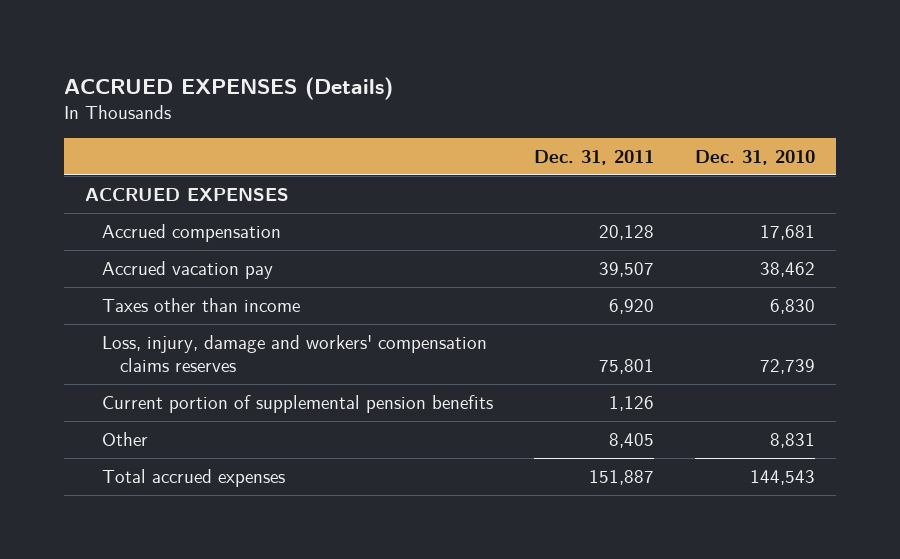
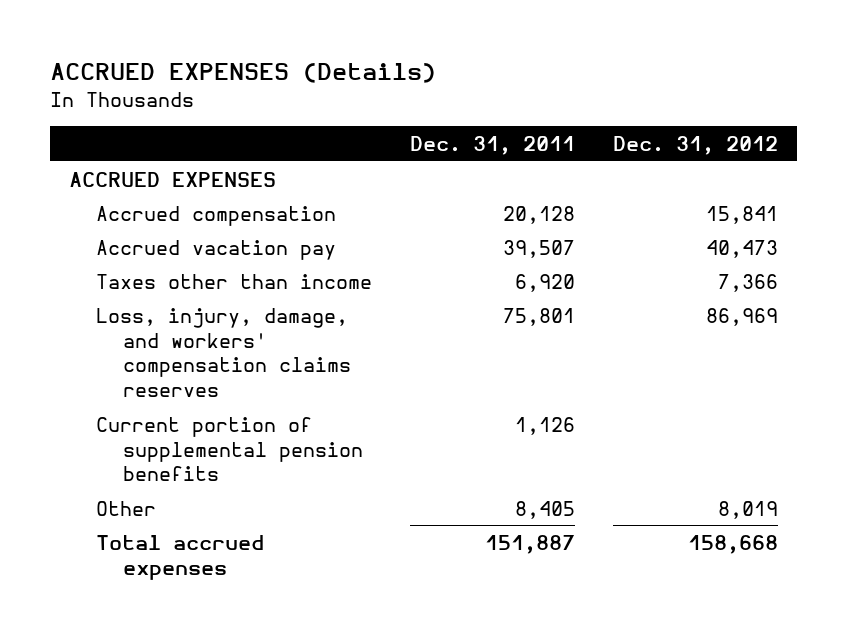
[695,150,816,166] Dec. 31, 2010 -> none
none -> [613,136,779,156] Dec. 31, 2012
[102,335,488,373] Loss, injury, damage and workers' compensation claims reserves -> [96,307,352,398] Loss, injury, damage, and workers' compensation claims reserves

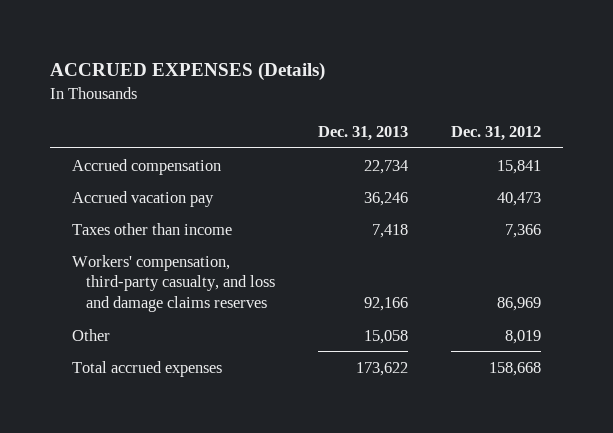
[410,136,576,156] Dec. 31, 2011 -> none
none -> [318,126,409,142] Dec. 31, 2013
[68,171,276,187] ACCRUED EXPENSES -> none
[96,416,364,482] Current portion of supplemental pension benefits -> none
[96,307,352,398] Loss, injury, damage, and workers' compensation claims reserves -> [72,254,276,312] Workers' compensation, third-party casualty, and loss and damage claims reserves

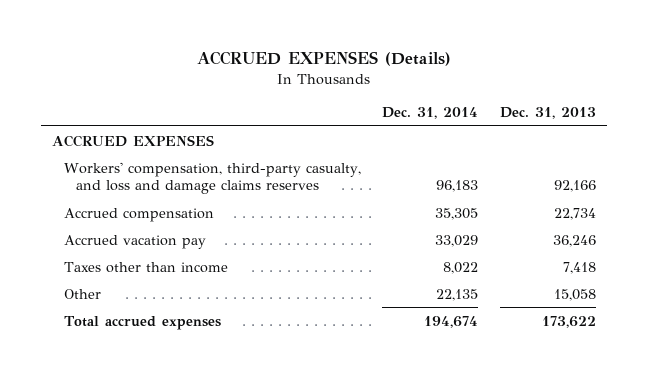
[451,126,542,142] Dec. 31, 2012 -> none
none -> [382,106,479,119] Dec. 31, 2014
none -> [52,134,215,147] ACCRUED EXPENSES
[72,254,276,312] Workers' compensation, third-party casualty, and loss and damage claims reserves -> [63,161,361,195] Workers' compensation, third-party casualty, and loss and damage claims reserves

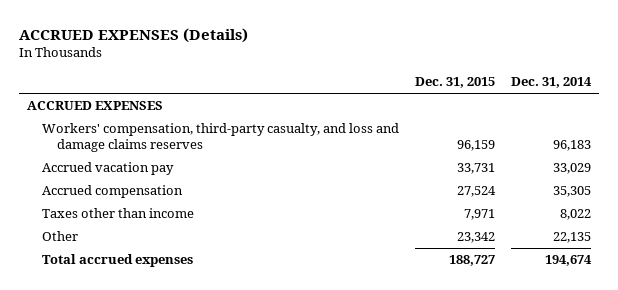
[499,106,596,119] Dec. 31, 2013 -> none
none -> [414,77,495,89] Dec. 31, 2015
[63,207,214,222] Accrued compensation -> [42,185,184,199] Accrued compensation

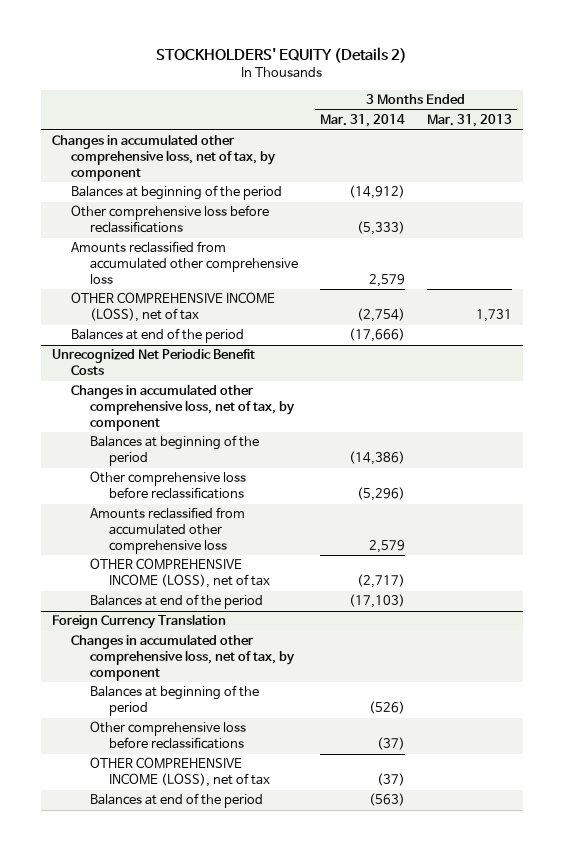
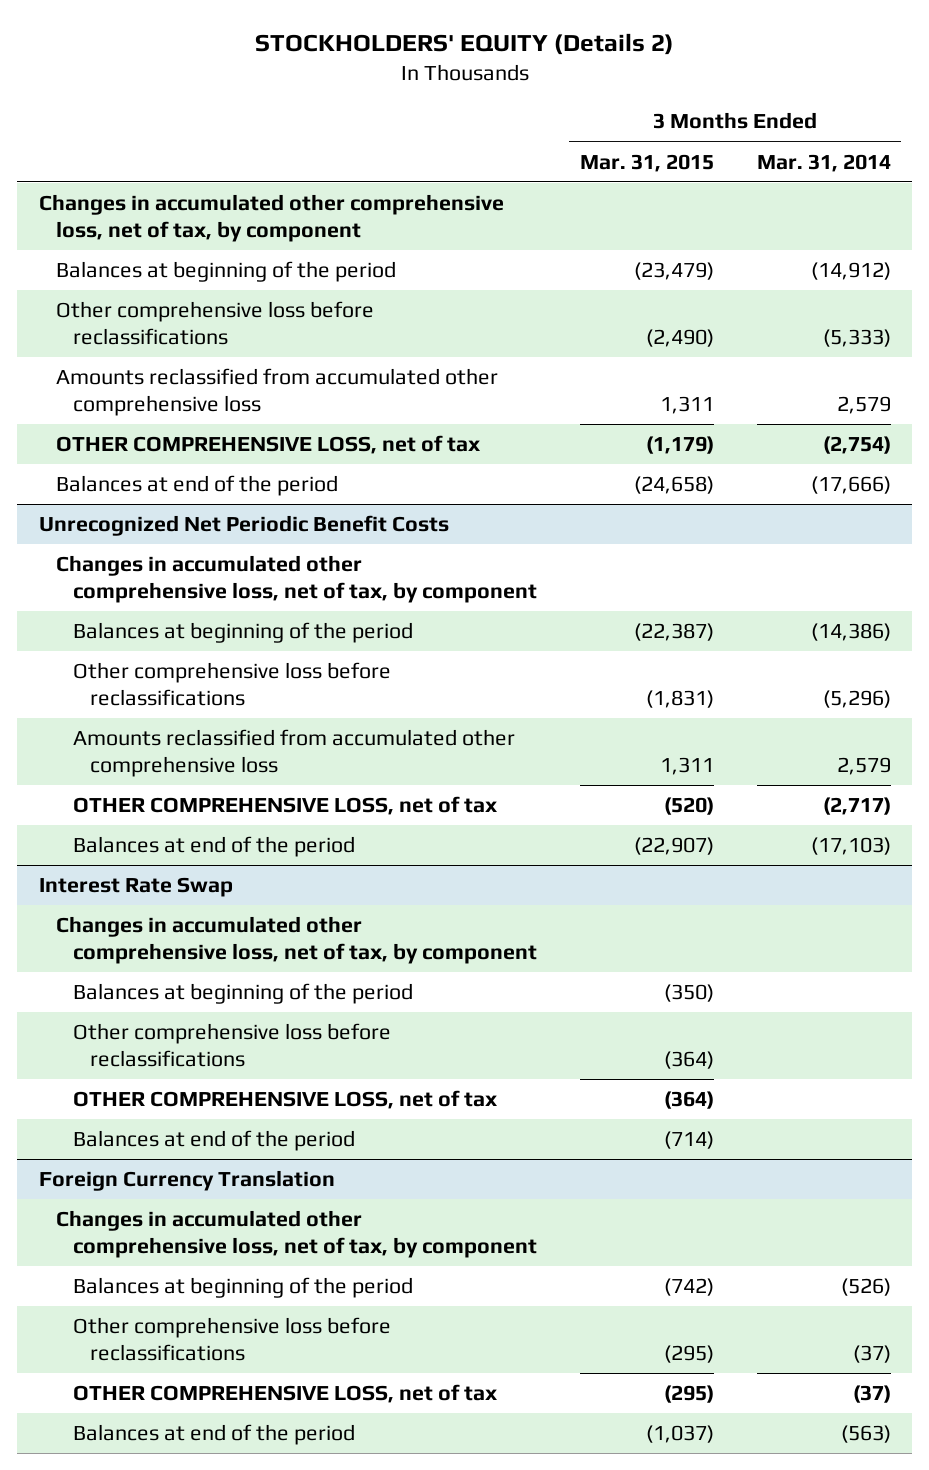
[426,114,512,128] Mar. 31, 2013 -> none
none -> [579,153,714,172] Mar. 31, 2015
[71,292,276,323] OTHER COMPREHENSIVE INCOME (LOSS), net of tax -> [55,435,481,455] OTHER COMPREHENSIVE LOSS, net of tax
[90,558,271,589] OTHER COMPREHENSIVE INCOME (LOSS), net of tax -> [73,796,499,816] OTHER COMPREHENSIVE LOSS, net of tax
none -> [38,877,233,898] Interest Rate Swap
none -> [55,916,538,965] Changes in accumulated other comprehensive loss, net of tax, by component
none -> [73,983,414,1005] Balances at beginning of the period
none -> [73,1023,392,1068] Other comprehensive loss before reclassifications
none -> [73,1090,499,1110] OTHER COMPREHENSIVE LOSS, net of tax
none -> [73,1130,356,1152] Balances at end of the period
[90,757,271,788] OTHER COMPREHENSIVE INCOME (LOSS), net of tax -> [73,1384,499,1404] OTHER COMPREHENSIVE LOSS, net of tax

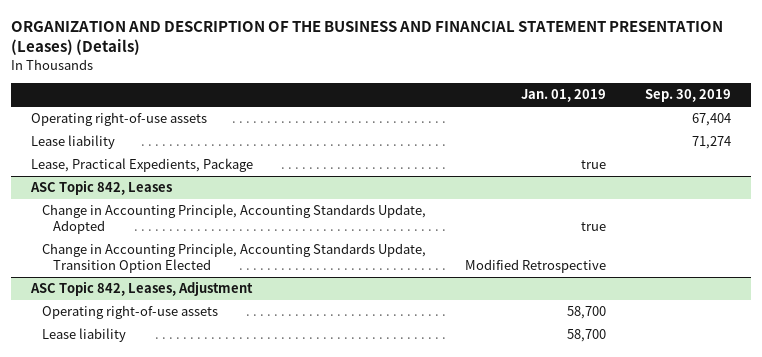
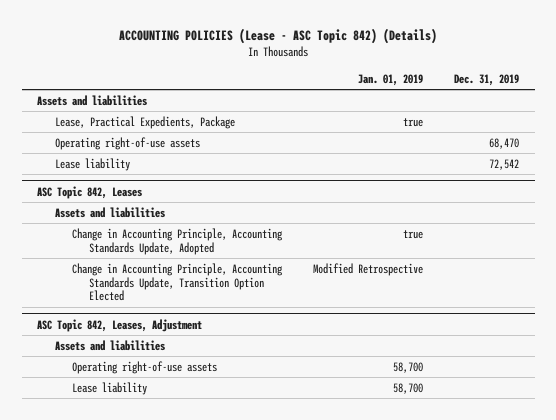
[11,20,724,56] ORGANIZATION AND DESCRIPTION OF THE BUSINESS AND FINANCIAL STATEMENT PRESENTATION (Leases) (Details) -> [119,28,438,45] ACCOUNTING POLICIES (Lease - ASC Topic 842) (Details)
[645,89,732,103] Sep. 30, 2019 -> none
none -> [453,73,519,86] Dec. 31, 2019
none -> [37,94,148,106] Assets and liabilities
[30,158,253,173] Lease, Practical Expedients, Package -> [54,115,235,129] Lease, Practical Expedients, Package
none -> [54,206,165,218] Assets and liabilities
none -> [54,339,165,351] Assets and liabilities

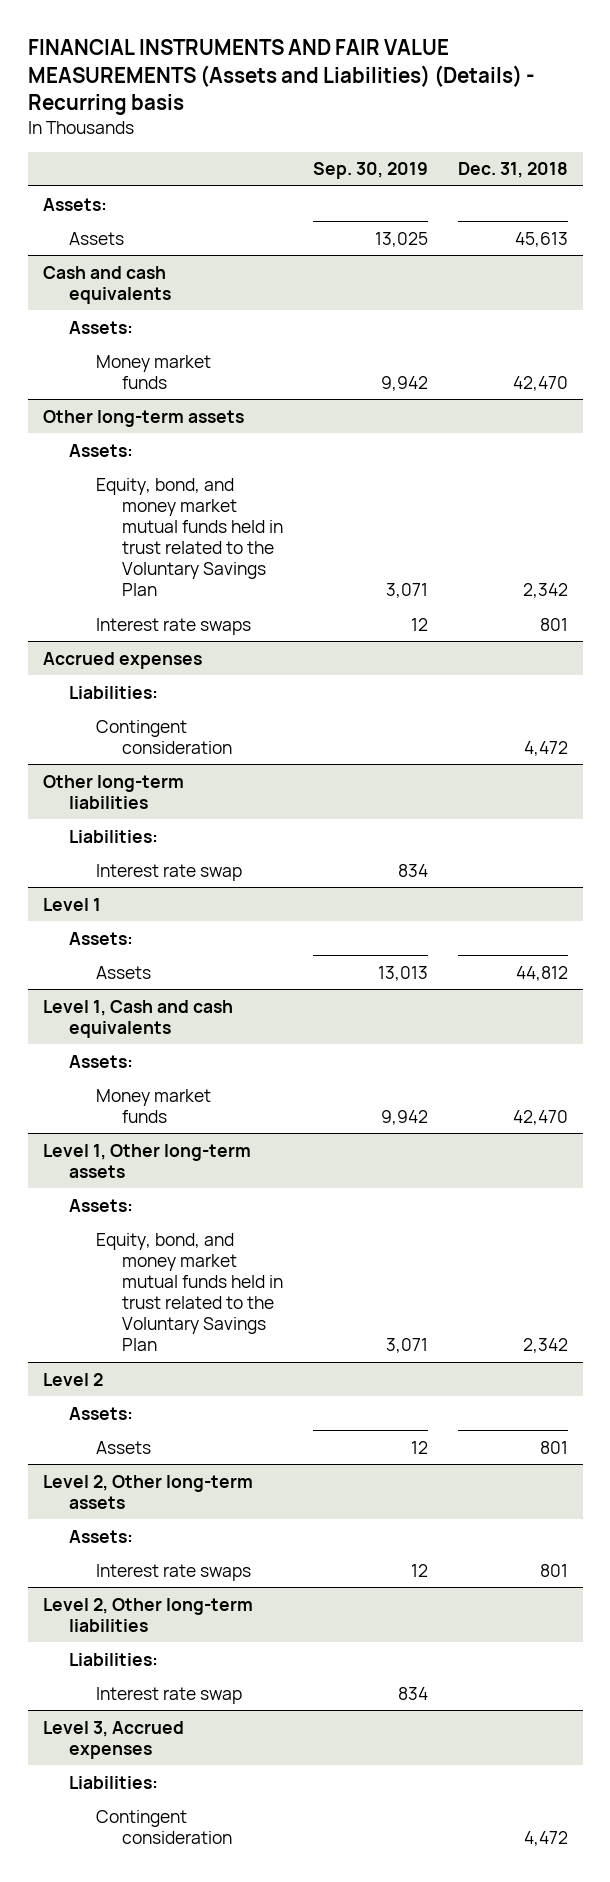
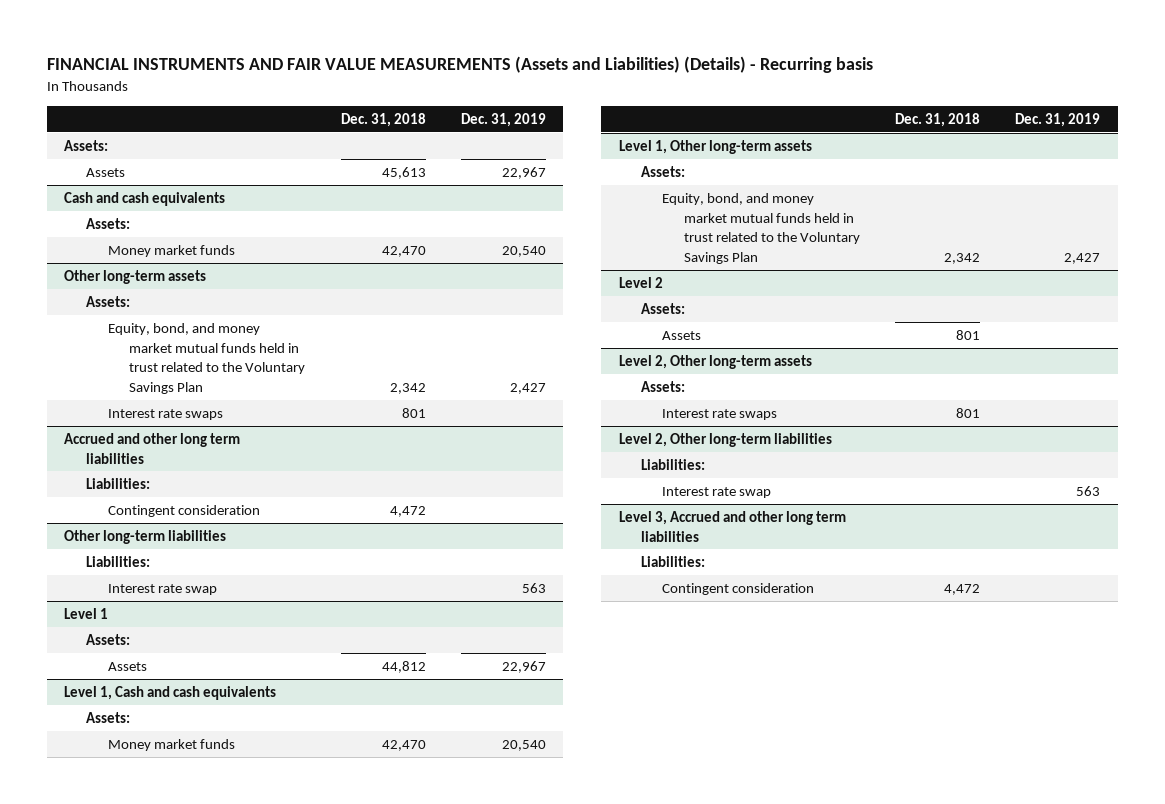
[312,162,428,180] Sep. 30, 2019 -> none
none -> [460,112,546,127] Dec. 31, 2019
[42,651,202,669] Accrued expenses -> [64,432,241,464] Accrued and other long term liabilities
[42,1720,184,1759] Level 3, Accrued expenses -> none
none -> [618,510,846,542] Level 3, Accrued and other long term liabilities

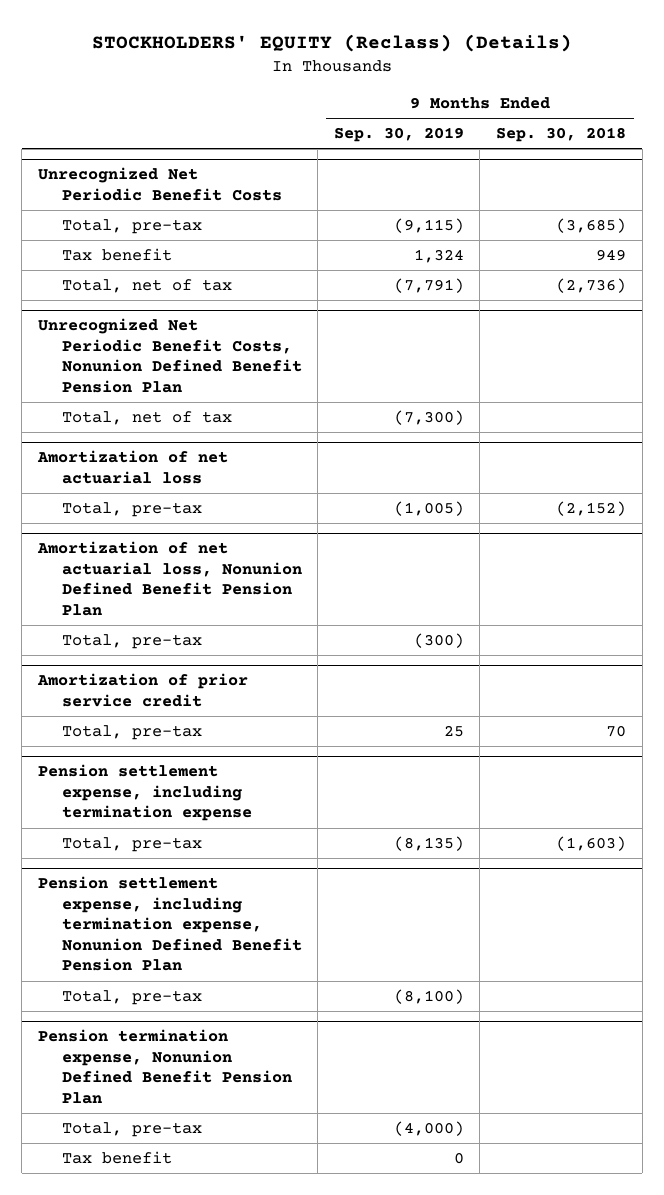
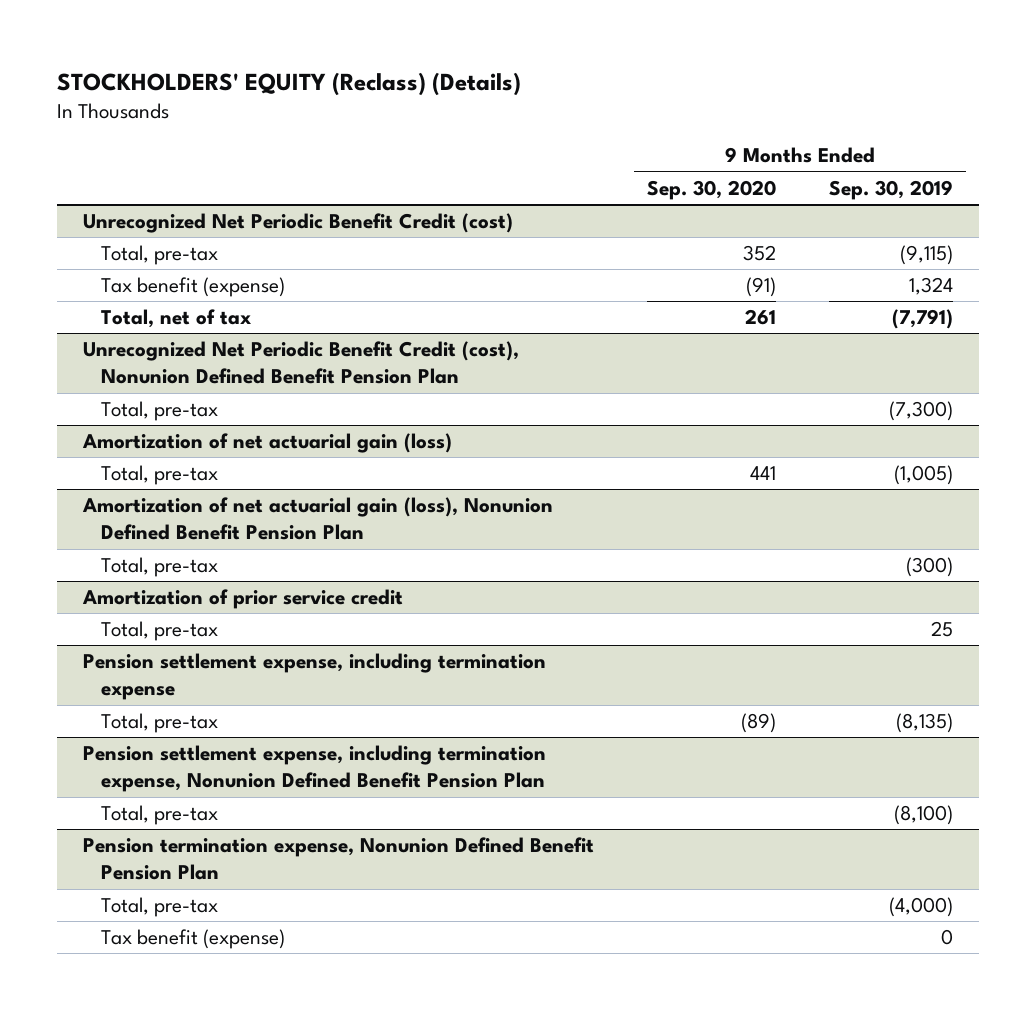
[496,127,627,143] Sep. 30, 2018 -> none
none -> [647,179,777,200] Sep. 30, 2020
[37,167,282,201] Unrecognized Net Periodic Benefit Costs -> [83,213,514,234] Unrecognized Net Periodic Benefit Credit (cost)
[61,248,172,262] Tax benefit -> [100,277,285,298] Tax benefit (expense)
[61,411,232,426] Total, net of tax -> none
[37,318,302,393] Unrecognized Net Periodic Benefit Costs, Nonunion Defined Benefit Pension Plan -> [83,341,520,385] Unrecognized Net Periodic Benefit Credit (cost), Nonunion Defined Benefit Pension Plan
none -> [100,401,218,422] Total, pre-tax
[36,450,228,484] Amortization of net actuarial loss -> [82,433,453,454] Amortization of net actuarial gain (loss)
[36,541,302,616] Amortization of net actuarial loss, Nonunion Defined Benefit Pension Plan -> [82,497,554,541] Amortization of net actuarial gain (loss), Nonunion Defined Benefit Pension Plan
[61,1151,172,1165] Tax benefit -> [100,929,285,950] Tax benefit (expense)

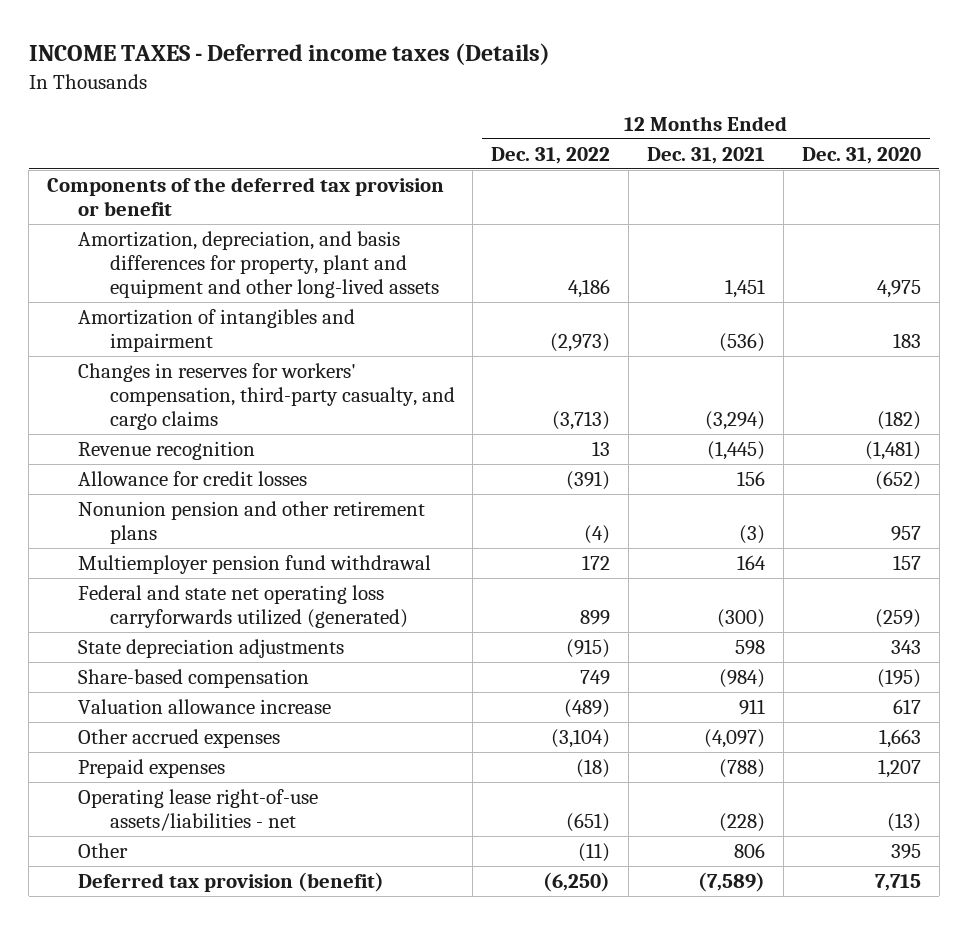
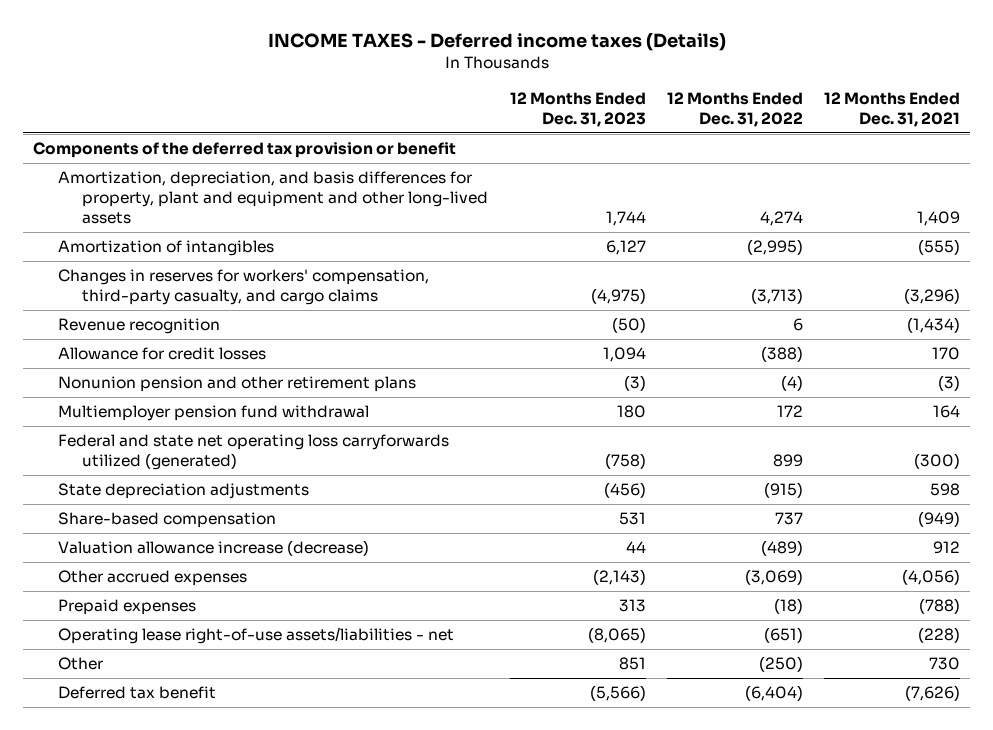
[801,146,921,164] Dec. 31, 2020 -> none
none -> [509,91,646,127] 12 Months Ended Dec. 31, 2023
[568,279,611,299] 4,186 -> [759,211,803,227] 4,274
[725,279,766,299] 1,451 -> [916,211,960,227] 1,409
[78,308,356,353] Amortization of intangibles and impairment -> [57,240,274,257] Amortization of intangibles
[550,333,611,353] (2,973) -> [746,239,803,256] (2,995)
[719,333,766,353] (536) -> [917,239,960,256] (555)
[705,411,766,431] (3,294) -> [903,288,960,305] (3,296)
[592,440,611,456] 13 -> [792,318,803,332] 6
[707,440,766,460] (1,445) -> [906,317,960,334] (1,434)
[566,470,611,490] (391) -> [760,346,803,363] (388)
[737,470,766,486] 156 -> [931,347,960,361] 170
[580,669,611,685] 749 -> [774,512,803,526] 737
[719,668,766,688] (984) -> [917,511,960,528] (949)
[78,698,332,714] Valuation allowance increase -> [57,540,369,557] Valuation allowance increase (decrease)
[739,698,766,715] 911 -> [932,541,960,555] 912
[551,728,611,748] (3,104) -> [744,569,803,586] (3,069)
[704,728,766,748] (4,097) -> [901,569,960,586] (4,056)
[578,842,611,862] (11) -> [758,656,803,673] (250)
[734,842,766,858] 806 -> [928,657,960,671] 730
[78,871,385,892] Deferred tax provision (benefit) -> [57,686,216,700] Deferred tax benefit
[543,871,611,892] (6,250) -> [744,685,803,702] (6,404)
[698,871,766,892] (7,589) -> [904,685,960,702] (7,626)

